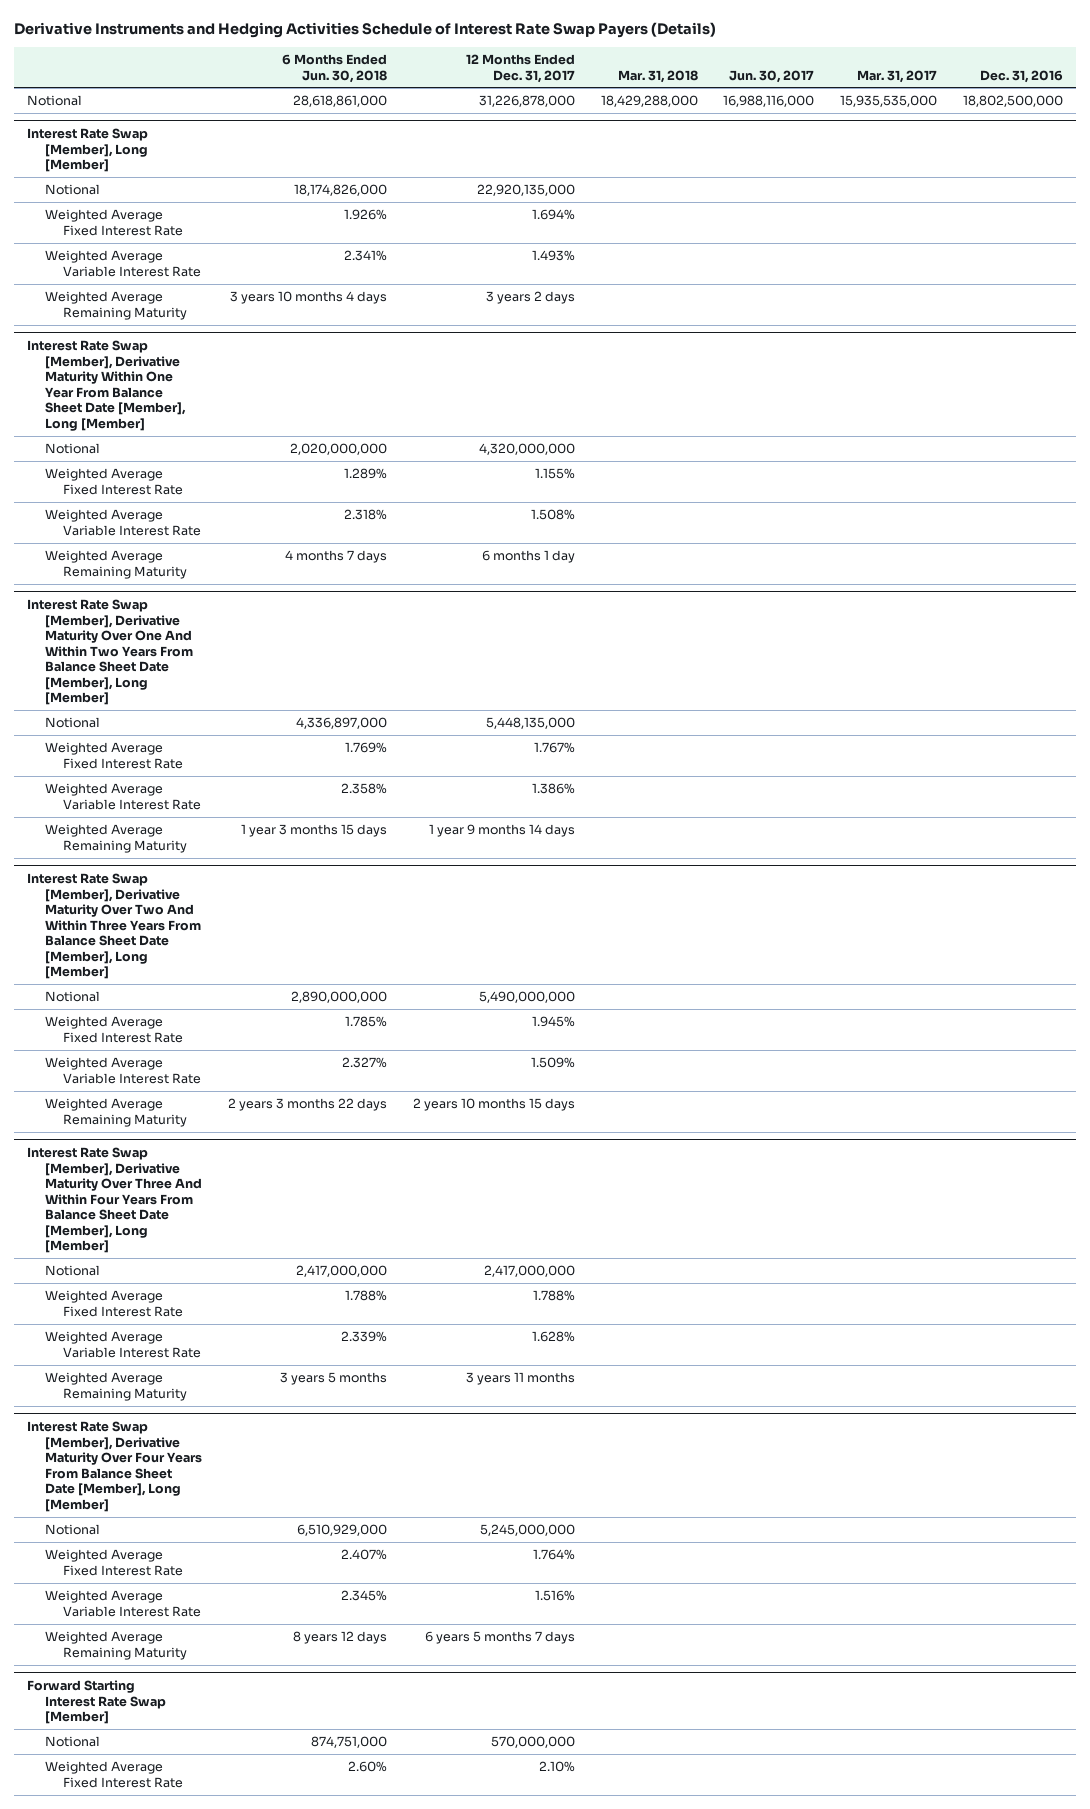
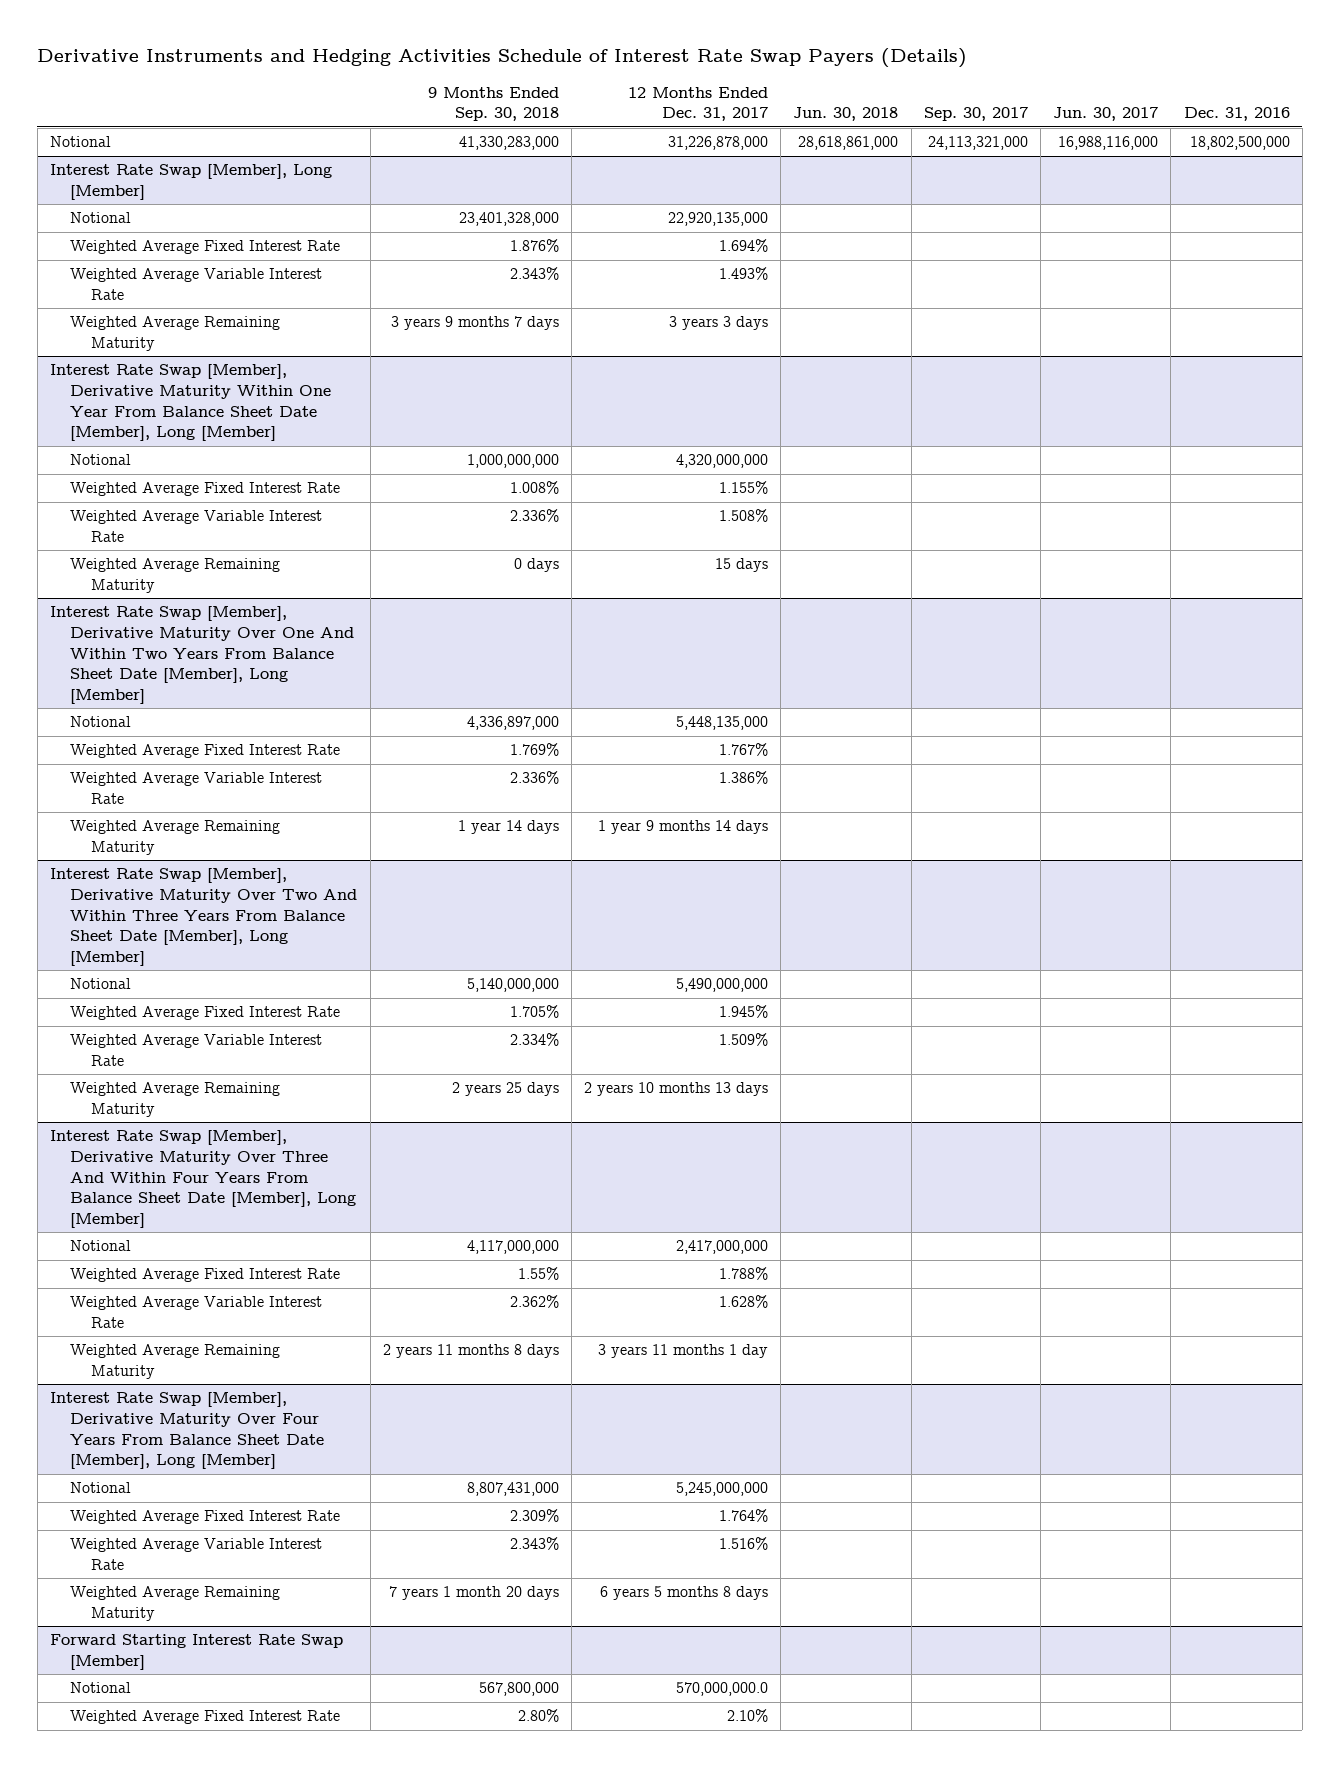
[281,53,387,83] 6 Months Ended Jun. 30, 2018 -> none
[617,69,698,83] Mar. 31, 2018 -> none
[857,69,938,83] Mar. 31, 2017 -> none
none -> [427,86,559,122] 9 Months Ended Sep. 30, 2018
none -> [793,107,899,122] Jun. 30, 2018
none -> [923,107,1028,122] Sep. 30, 2017
[485,291,575,305] 3 years 2 days -> [669,316,769,331] 3 years 3 days
[481,550,575,564] 6 months 1 day -> [715,558,769,573] 15 days
[412,1098,575,1112] 2 years 10 months 15 days -> [584,1082,769,1097] 2 years 10 months 13 days
[465,1372,575,1386] 3 years 11 months -> [598,1344,769,1359] 3 years 11 months 1 day
[424,1631,575,1645] 6 years 5 months 7 days -> [600,1586,769,1601] 6 years 5 months 8 days
[490,1736,575,1749] 570,000,000 -> [676,1682,769,1697] 570,000,000.0

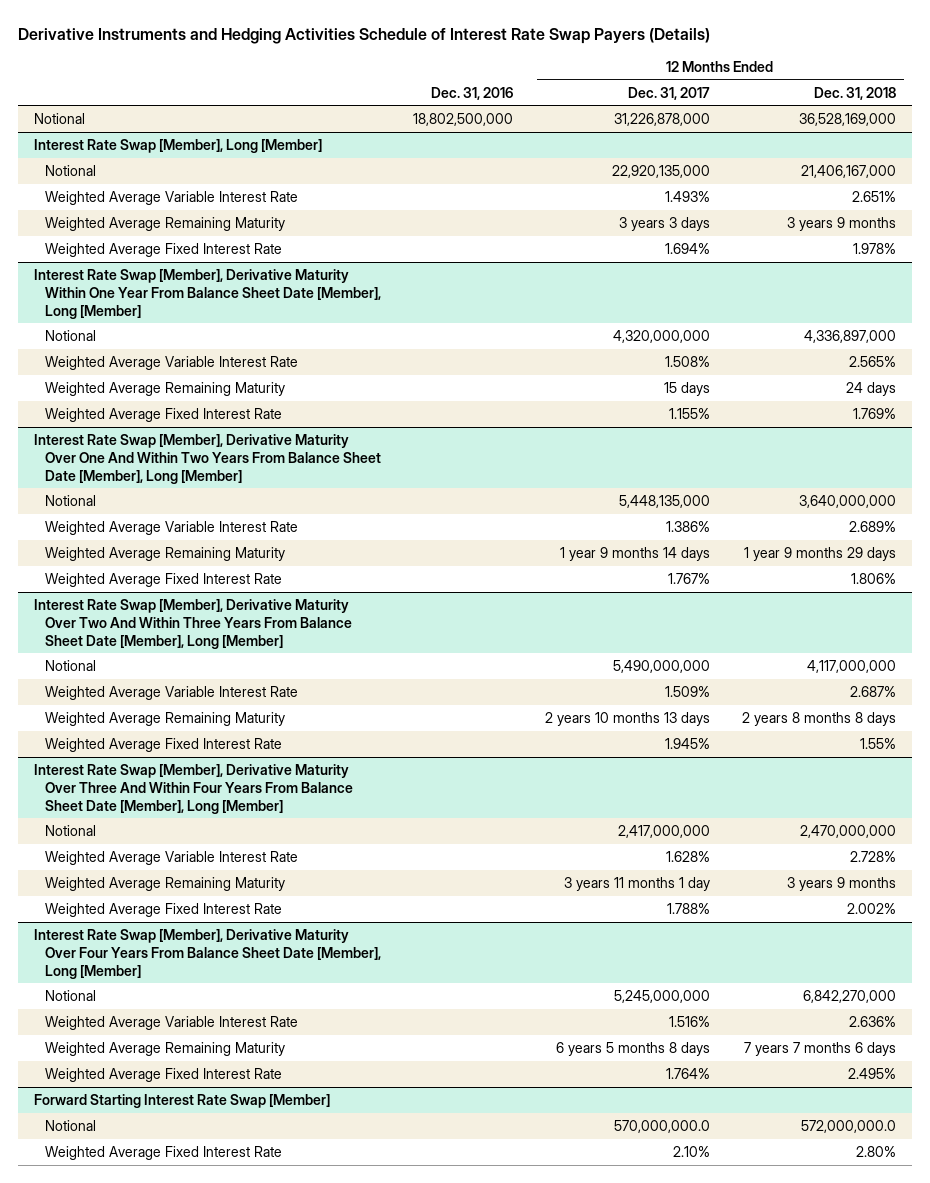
[427,86,559,122] 9 Months Ended Sep. 30, 2018 -> none
[793,107,899,122] Jun. 30, 2018 -> none
[923,107,1028,122] Sep. 30, 2017 -> none
[1053,107,1159,122] Jun. 30, 2017 -> none
none -> [813,86,896,100] Dec. 31, 2018
[70,240,341,255] Weighted Average Fixed Interest Rate -> [44,242,282,257] Weighted Average Fixed Interest Rate
[70,482,341,497] Weighted Average Fixed Interest Rate -> [44,407,282,422] Weighted Average Fixed Interest Rate
[70,744,341,759] Weighted Average Fixed Interest Rate -> [44,572,282,587] Weighted Average Fixed Interest Rate
[70,1006,341,1021] Weighted Average Fixed Interest Rate -> [44,737,282,752] Weighted Average Fixed Interest Rate
[70,1268,341,1283] Weighted Average Fixed Interest Rate -> [44,902,282,917] Weighted Average Fixed Interest Rate
[70,1510,341,1525] Weighted Average Fixed Interest Rate -> [44,1067,282,1082] Weighted Average Fixed Interest Rate

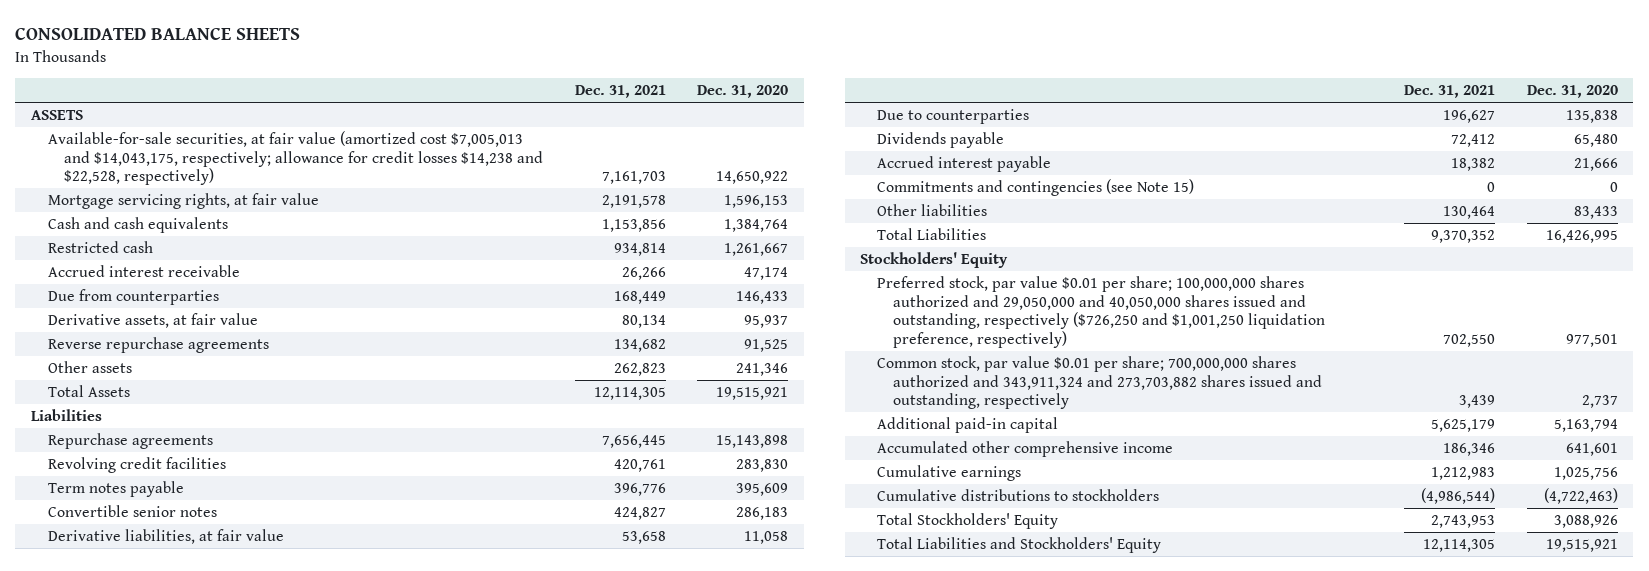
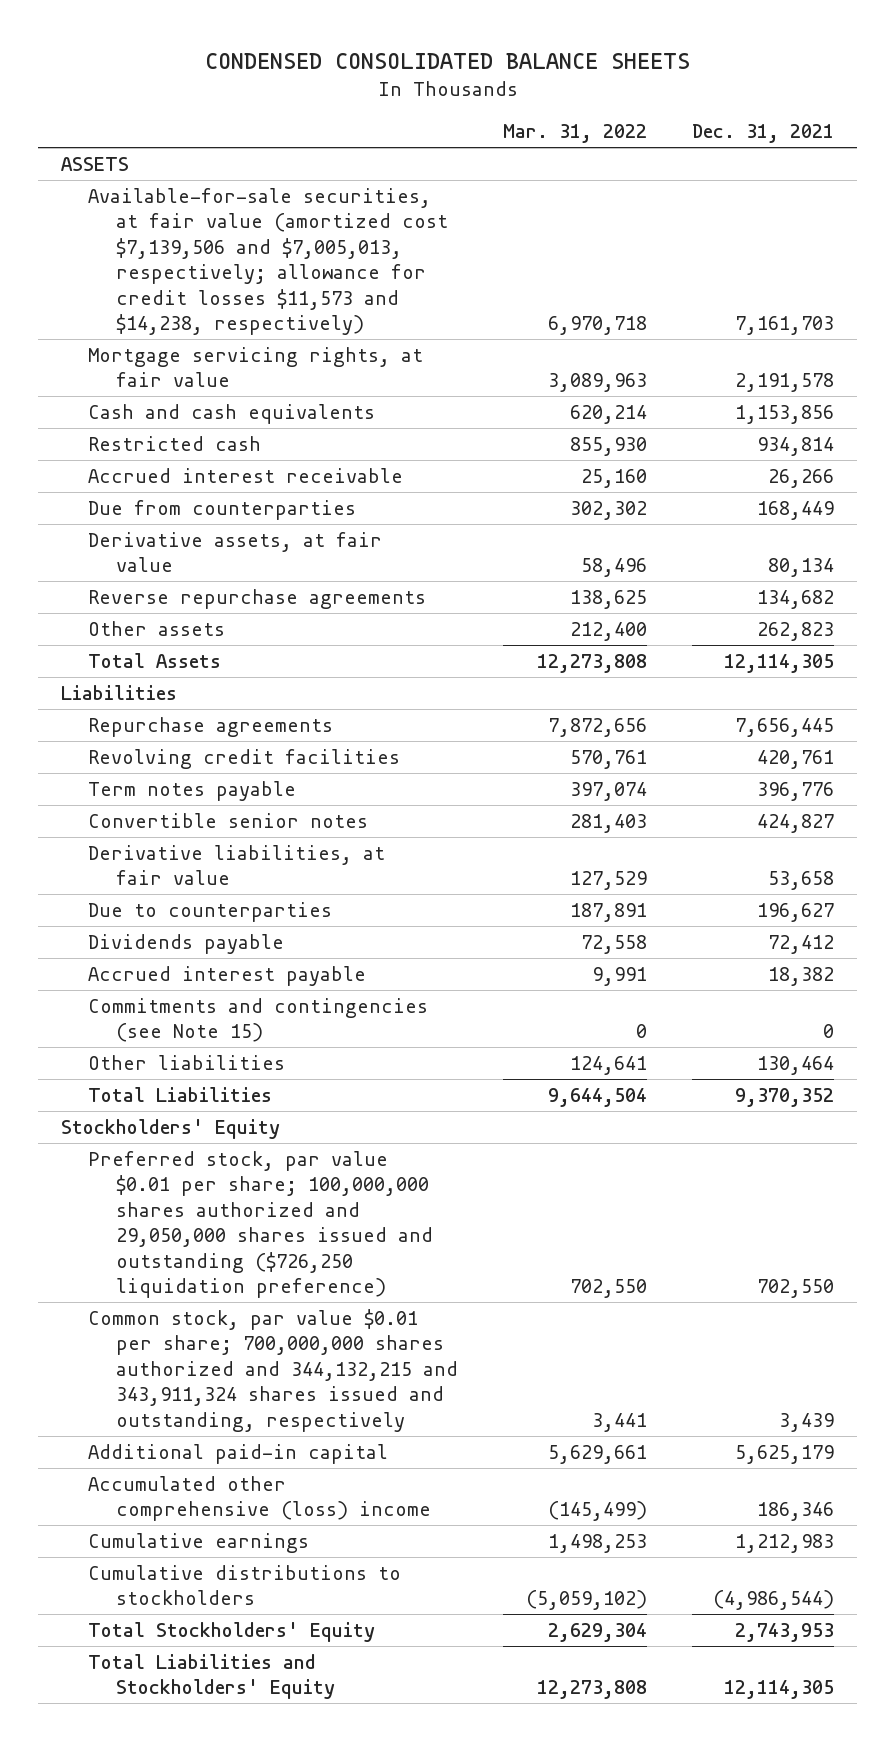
[15,27,301,41] CONSOLIDATED BALANCE SHEETS -> [204,52,690,69] CONDENSED CONSOLIDATED BALANCE SHEETS
[697,85,789,99] Dec. 31, 2020 -> none
none -> [503,124,648,144] Mar. 31, 2022
[47,130,544,186] Available-for-sale securities, at fair value (amortized cost $7,005,013 and $14,043,175, respectively; allowance for credit losses $14,238 and $22,528, respectively) -> [88,187,448,336] Available-for-sale securities, at fair value (amortized cost $7,139,506 and $7,005,013, respectively; allowance for credit losses $11,573 and $14,238, respectively)
[876,275,1326,348] Preferred stock, par value $0.01 per share; 100,000,000 shares authorized and 29,050,000 and 40,050,000 shares issued and outstanding, respectively ($726,250 and $1,001,250 liquidation preference, respectively) -> [88,1150,433,1299] Preferred stock, par value $0.01 per share; 100,000,000 shares authorized and 29,050,000 shares issued and outstanding ($726,250 liquidation preference)
[876,355,1323,410] Common stock, par value $0.01 per share; 700,000,000 shares authorized and 343,911,324 and 273,703,882 shares issued and outstanding, respectively -> [88,1308,458,1432] Common stock, par value $0.01 per share; 700,000,000 shares authorized and 344,132,215 and 343,911,324 shares issued and outstanding, respectively
[876,440,1173,457] Accumulated other comprehensive income -> [88,1475,431,1522] Accumulated other comprehensive (loss) income

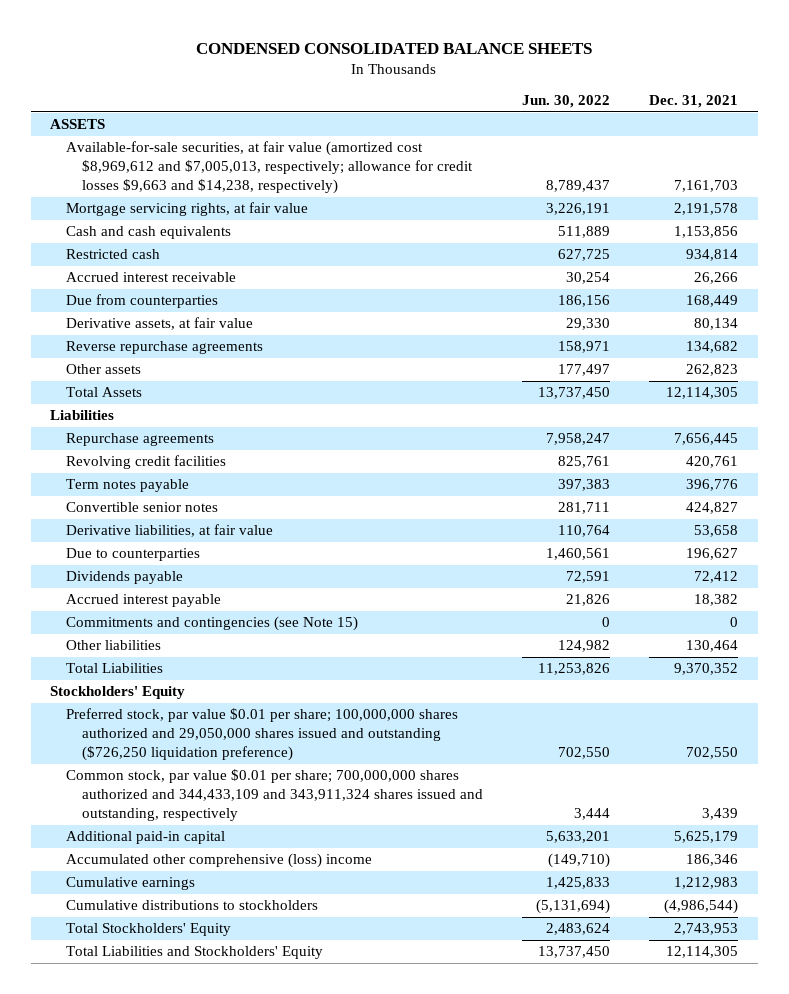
[503,124,648,144] Mar. 31, 2022 -> none
none -> [522,95,611,109] Jun. 30, 2022
[88,187,448,336] Available-for-sale securities, at fair value (amortized cost $7,139,506 and $7,005,013, respectively; allowance for credit losses $11,573 and $14,238, respectively) -> [66,141,473,195] Available-for-sale securities, at fair value (amortized cost $8,969,612 and $7,005,013, respectively; allowance for credit losses $9,663 and $14,238, respectively)
[88,1308,458,1432] Common stock, par value $0.01 per share; 700,000,000 shares authorized and 344,132,215 and 343,911,324 shares issued and outstanding, respectively -> [66,769,483,822] Common stock, par value $0.01 per share; 700,000,000 shares authorized and 344,433,109 and 343,911,324 shares issued and outstanding, respectively

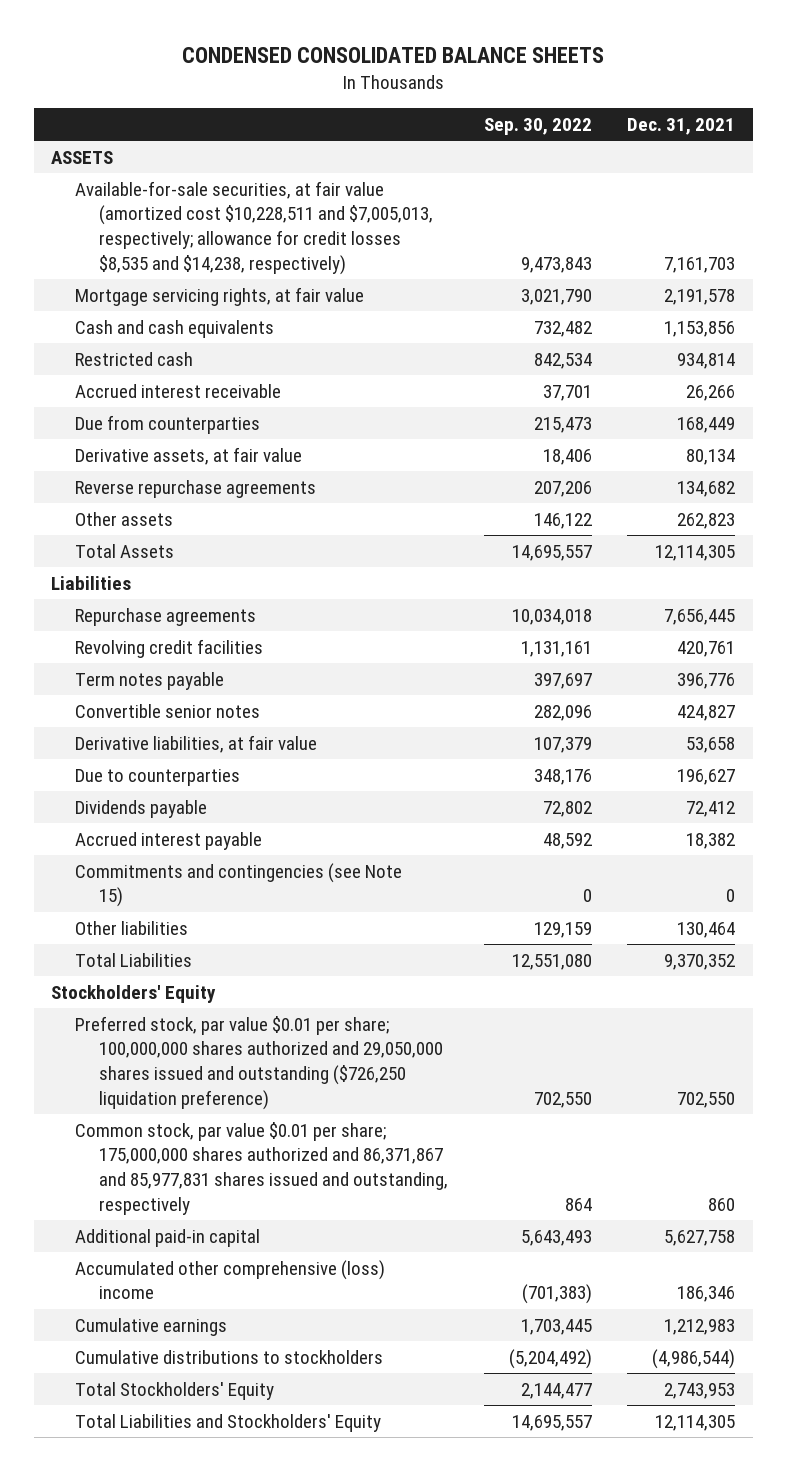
[522,95,611,109] Jun. 30, 2022 -> none
none -> [483,117,592,135] Sep. 30, 2022
[66,141,473,195] Available-for-sale securities, at fair value (amortized cost $8,969,612 and $7,005,013, respectively; allowance for credit losses $9,663 and $14,238, respectively) -> [75,180,434,275] Available-for-sale securities, at fair value (amortized cost $10,228,511 and $7,005,013, respectively; allowance for credit losses $8,535 and $14,238, respectively)
[66,769,483,822] Common stock, par value $0.01 per share; 700,000,000 shares authorized and 344,433,109 and 343,911,324 shares issued and outstanding, respectively -> [75,1121,449,1215] Common stock, par value $0.01 per share; 175,000,000 shares authorized and 86,371,867 and 85,977,831 shares issued and outstanding, respectively
[702,808,739,821] 3,439 -> [707,1197,735,1211] 860
[674,831,739,844] 5,625,179 -> [663,1229,735,1246] 5,627,758

